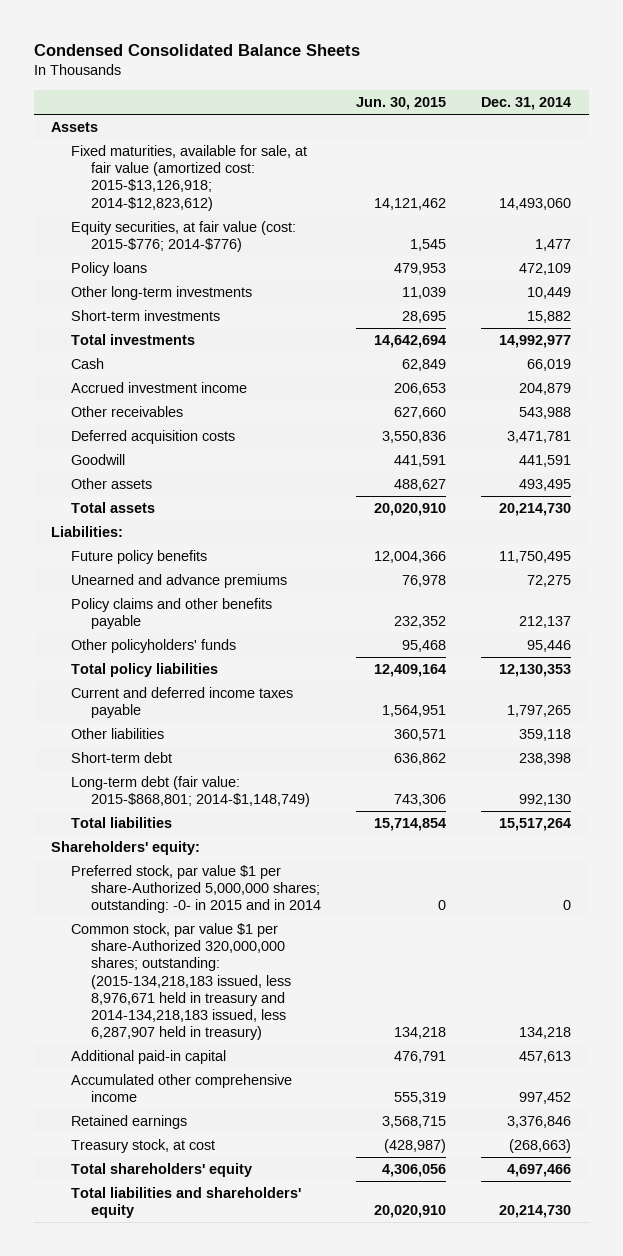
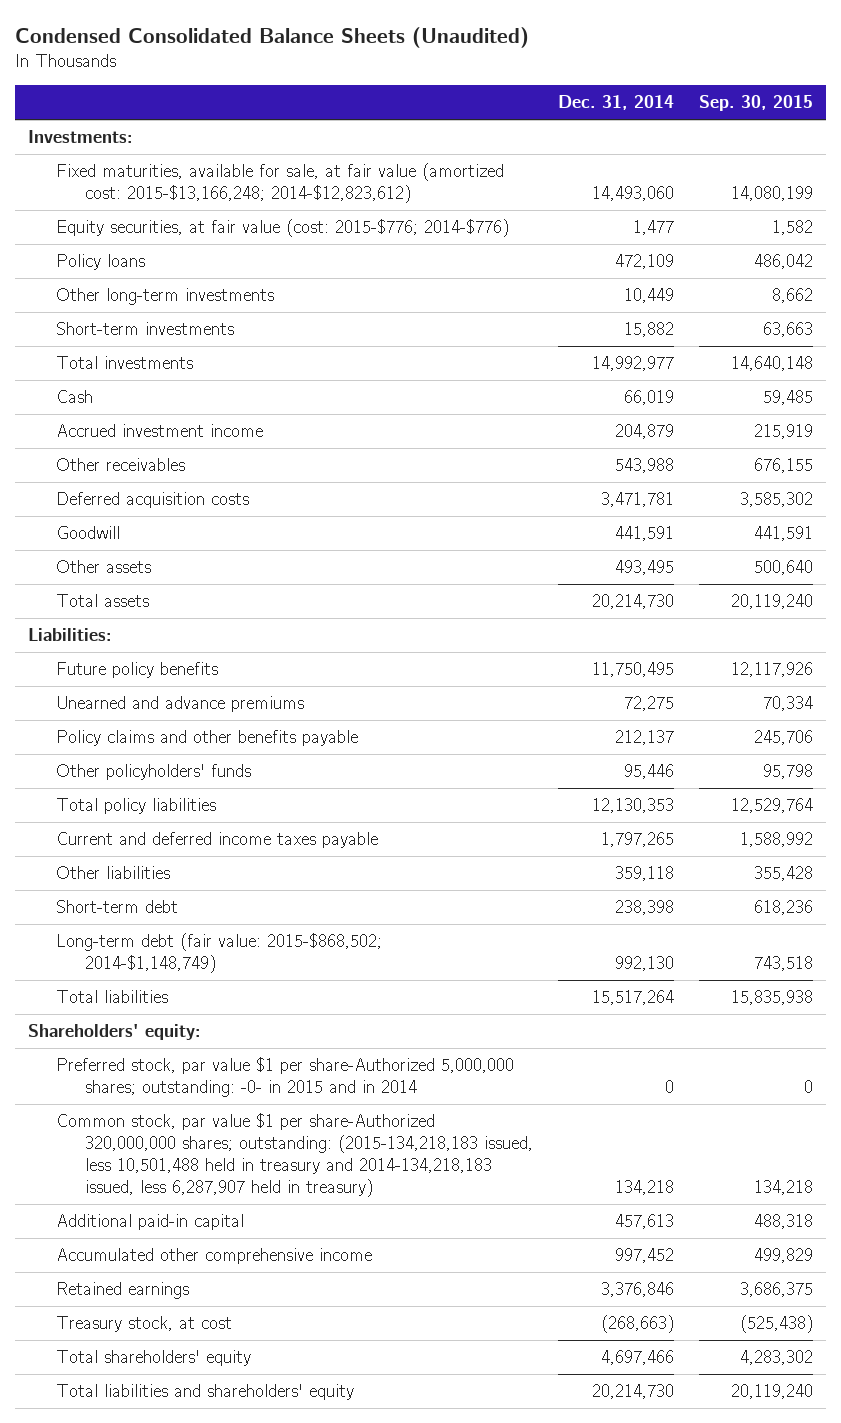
[33,43,360,56] Condensed Consolidated Balance Sheets -> [15,26,530,48] Condensed Consolidated Balance Sheets (Unaudited)
[356,96,447,110] Jun. 30, 2015 -> none
none -> [699,95,814,112] Sep. 30, 2015
[51,122,99,133] Assets -> none
none -> [27,130,133,144] Investments:
[70,145,307,211] Fixed maturities, available for sale, at fair value (amortized cost: 2015-$13,126,918; 2014-$12,823,612) -> [56,163,505,204] Fixed maturities, available for sale, at fair value (amortized cost: 2015-$13,166,248; 2014-$12,823,612)
[70,776,310,808] Long-term debt (fair value: 2015-$868,801; 2014-$1,148,749) -> [56,933,383,974] Long-term debt (fair value: 2015-$868,502; 2014-$1,148,749)
[70,923,291,1041] Common stock, par value $1 per share-Authorized 320,000,000 shares; outstanding: (2015-134,218,183 issued, less 8,976,671 held in treasury and 2014-134,218,183 issued, less 6,287,907 held in treasury) -> [56,1113,533,1198] Common stock, par value $1 per share-Authorized 320,000,000 shares; outstanding: (2015-134,218,183 issued, less 10,501,488 held in treasury and 2014-134,218,183 issued, less 6,287,907 held in treasury)

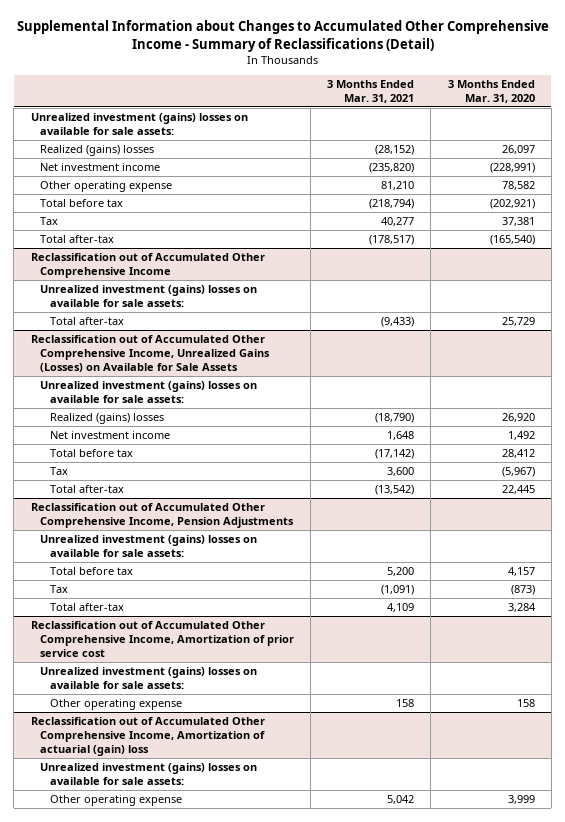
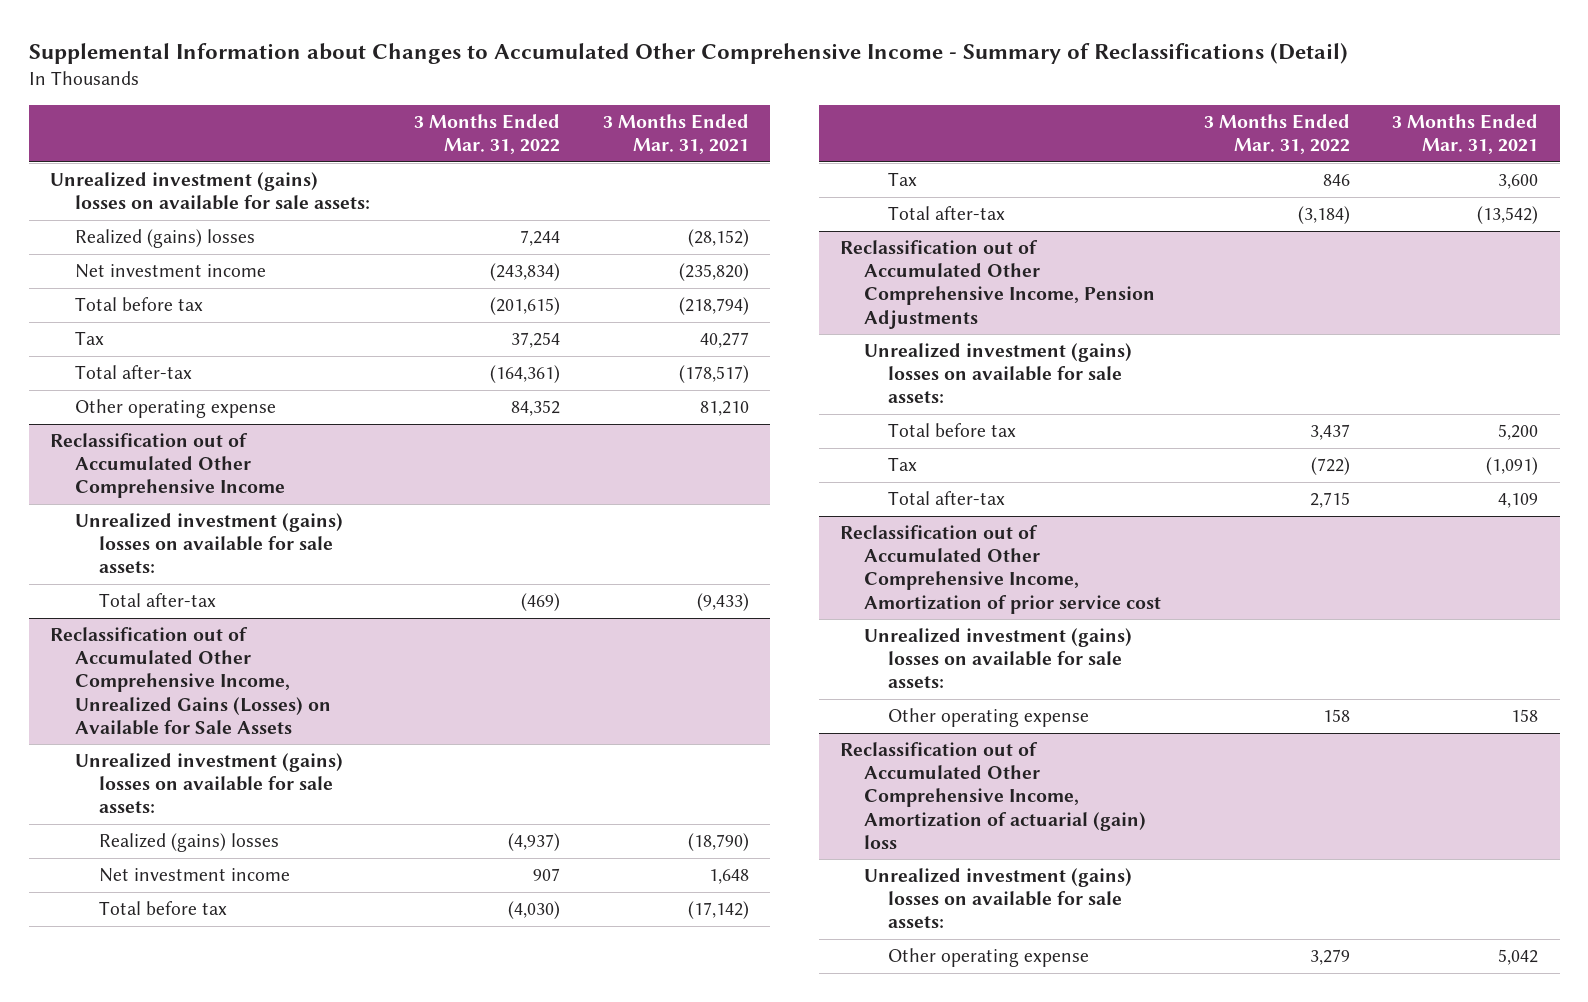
[447,80,535,104] 3 Months Ended Mar. 31, 2020 -> none
none -> [414,114,561,155] 3 Months Ended Mar. 31, 2022
[40,180,173,192] Other operating expense -> [74,399,276,419] Other operating expense

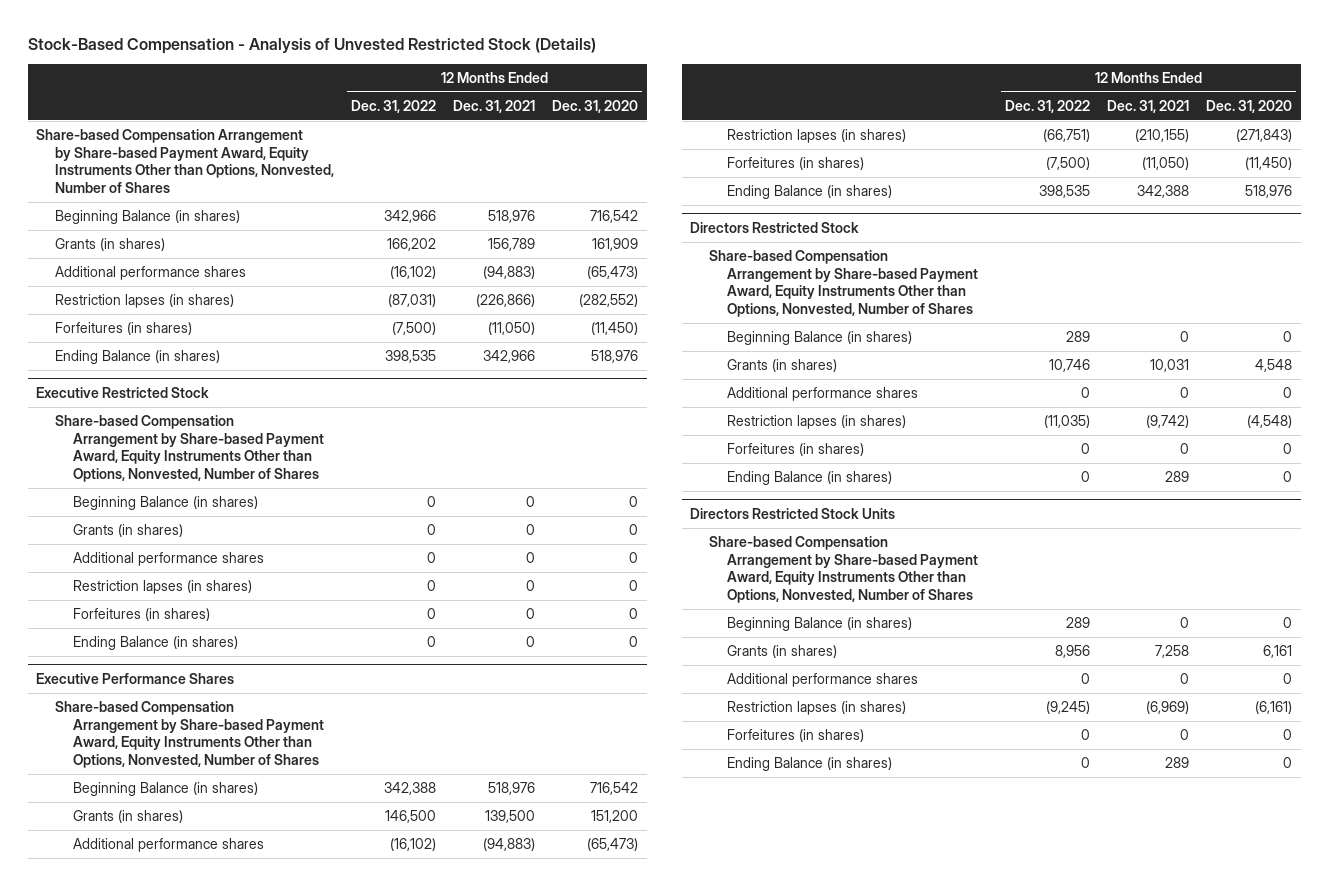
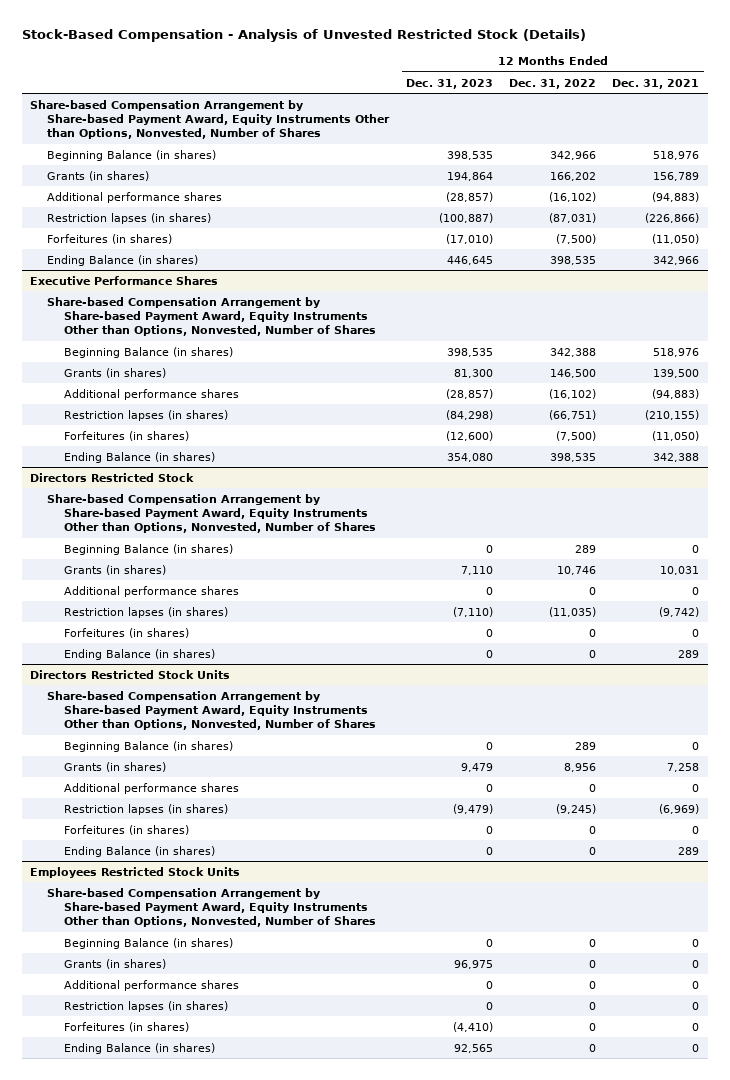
[552,99,639,113] Dec. 31, 2020 -> none
none -> [405,78,493,89] Dec. 31, 2023
[36,386,210,398] Executive Restricted Stock -> none
[54,415,325,482] Share-based Compensation Arrangement by Share-based Payment Award, Equity Instruments Other than Options, Nonvested, Number of Shares -> none
[73,496,259,511] Beginning Balance (in shares) -> none
[73,524,184,538] Grants (in shares) -> none
[73,552,265,567] Additional performance shares -> none
[73,580,253,595] Restriction lapses (in shares) -> none
[73,608,211,622] Forfeitures (in shares) -> none
[73,636,239,651] Ending Balance (in shares) -> none
none -> [30,866,241,878] Employees Restricted Stock Units
none -> [47,887,377,927] Share-based Compensation Arrangement by Share-based Payment Award, Equity Instruments Other than Options, Nonvested, Number of Shares
none -> [64,937,234,949] Beginning Balance (in shares)
none -> [64,958,167,969] Grants (in shares)
none -> [64,979,240,991] Additional performance shares
none -> [64,1000,229,1012] Restriction lapses (in shares)
none -> [64,1021,190,1032] Forfeitures (in shares)
none -> [64,1042,216,1054] Ending Balance (in shares)

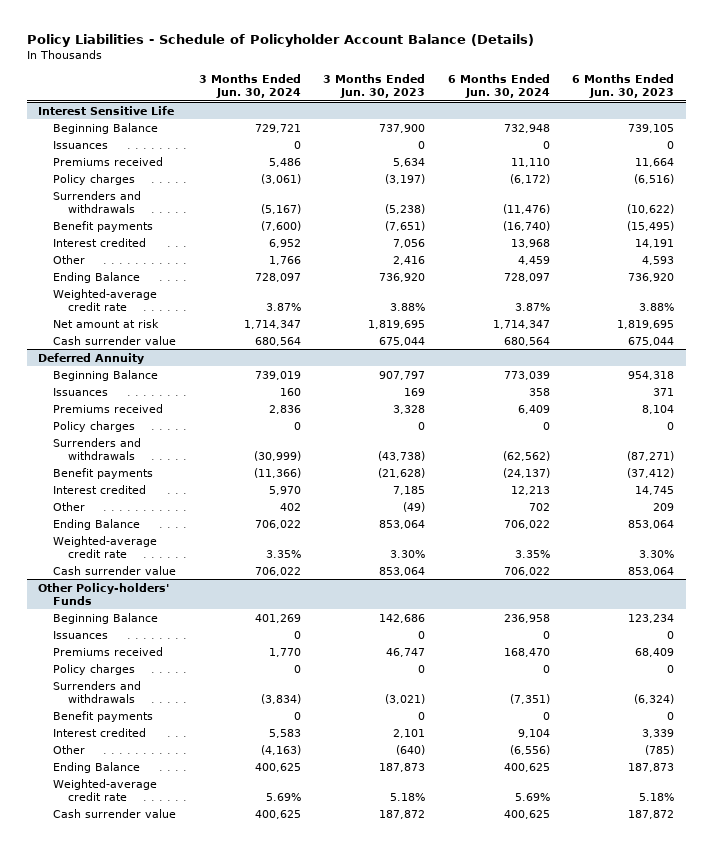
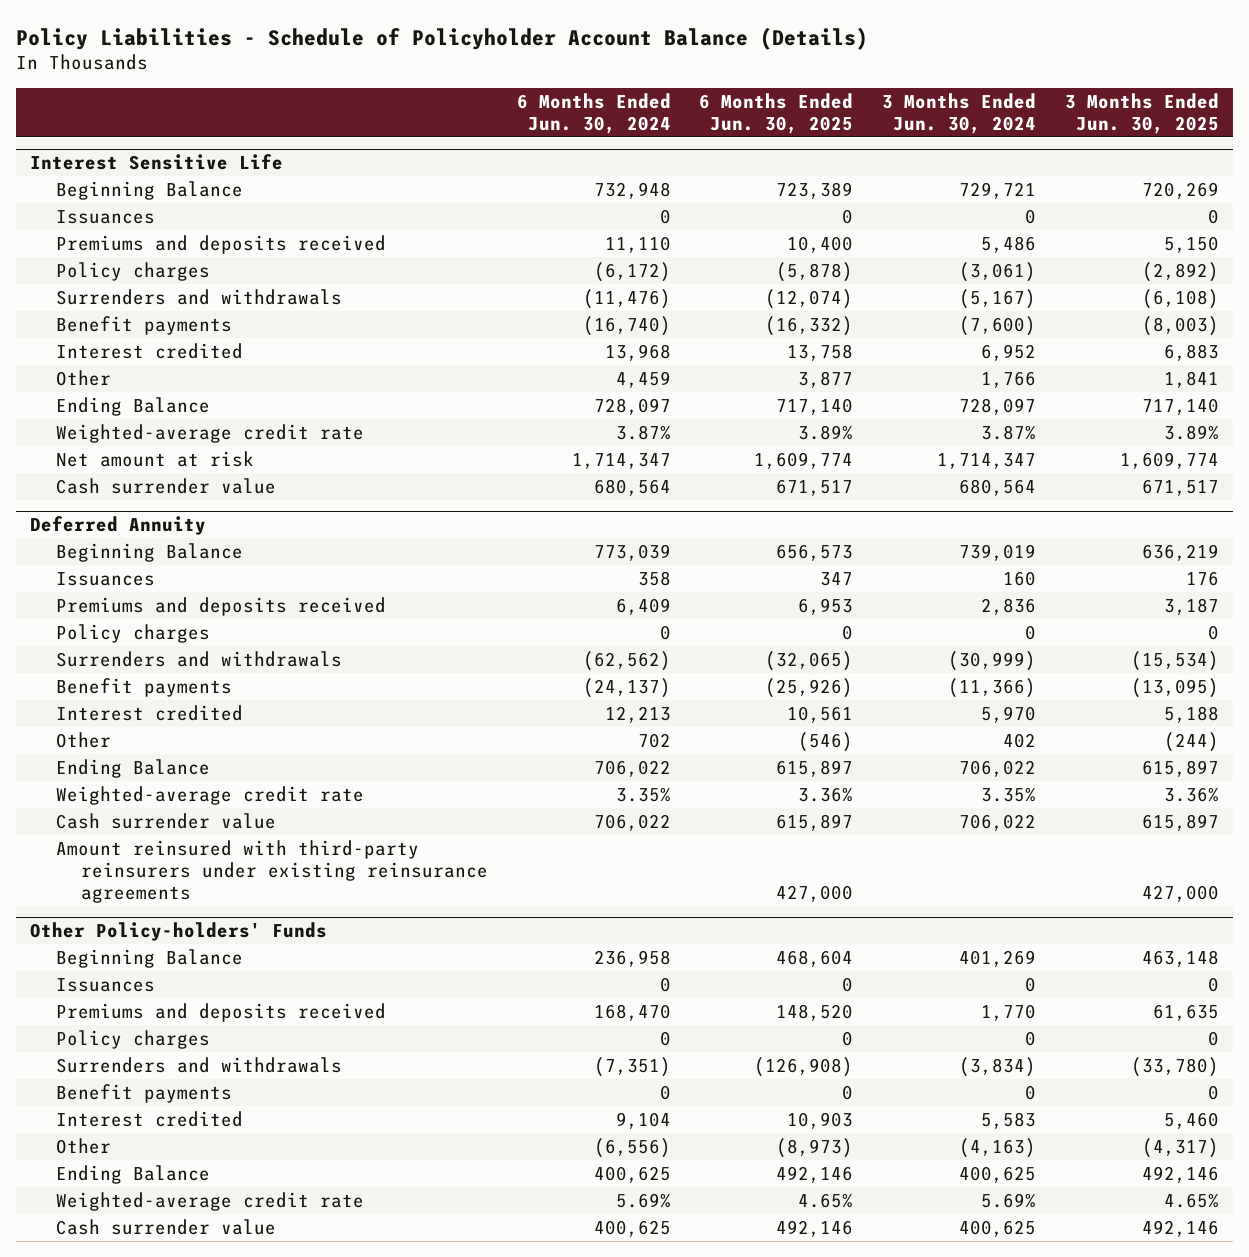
[323,74,426,99] 3 Months Ended Jun. 30, 2023 -> none
[572,74,675,99] 6 Months Ended Jun. 30, 2023 -> none
none -> [699,92,854,134] 6 Months Ended Jun. 30, 2025
none -> [1064,92,1219,134] 3 Months Ended Jun. 30, 2025
[53,156,164,166] Premiums received -> [55,234,386,254] Premiums and deposits received
[53,403,164,413] Premiums received -> [55,596,386,616] Premiums and deposits received
none -> [55,839,489,903] Amount reinsured with third-party reinsurers under existing reinsurance agreements
[53,646,164,656] Premiums received -> [55,1002,386,1022] Premiums and deposits received

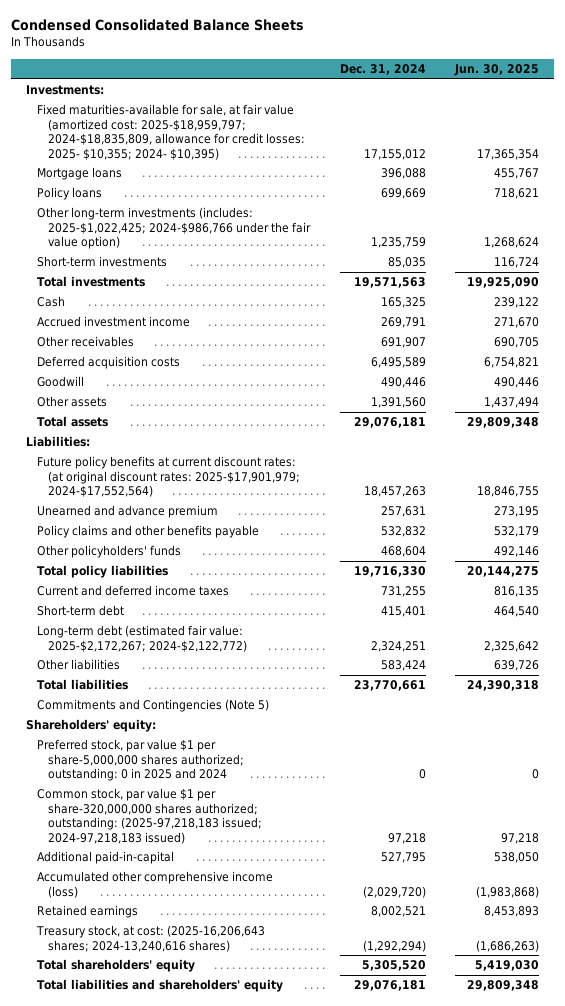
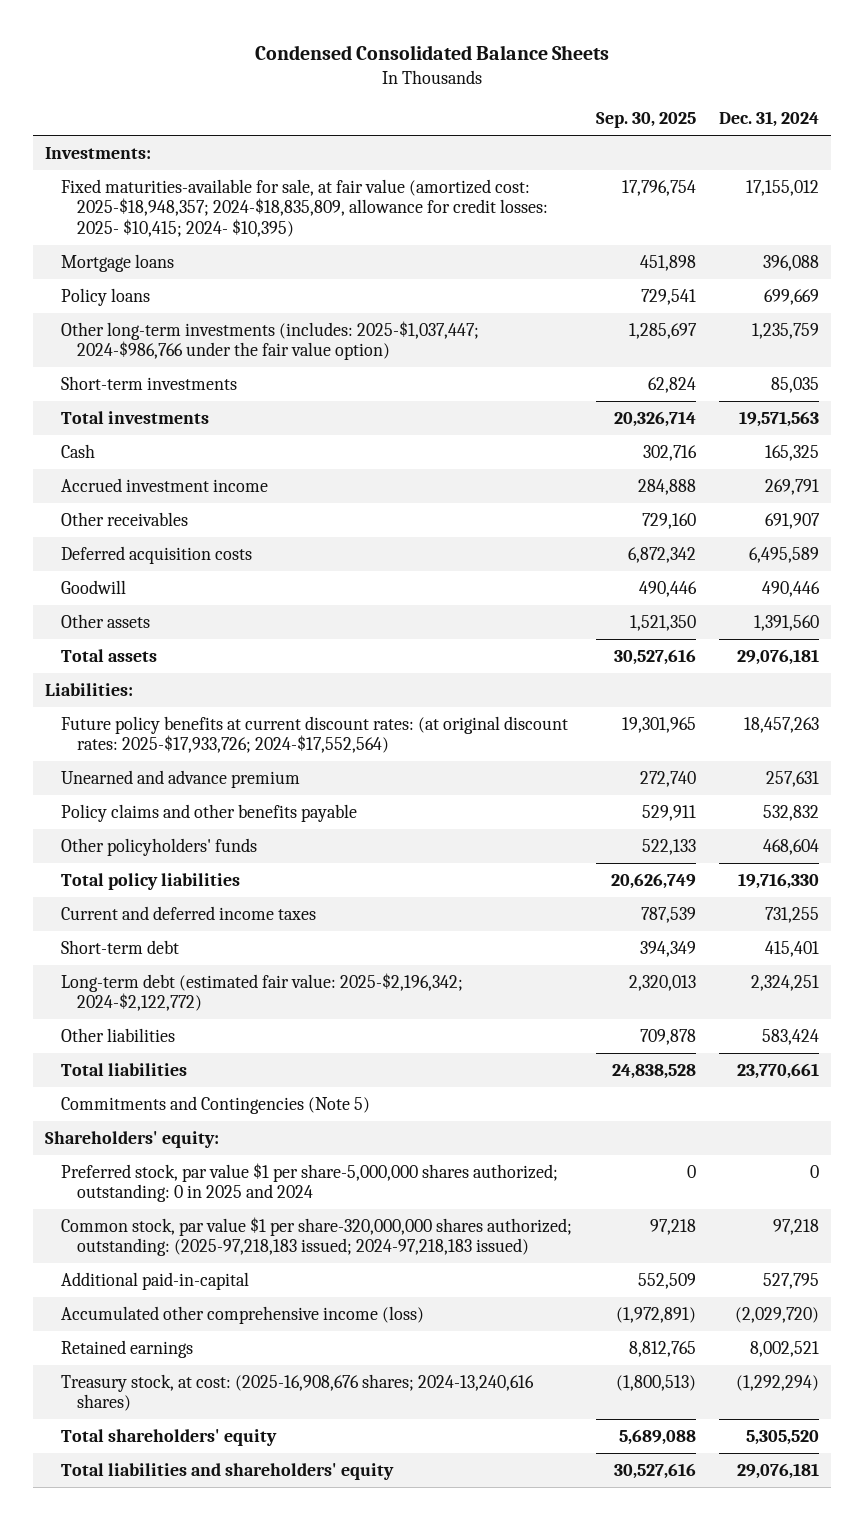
[454,63,540,76] Jun. 30, 2025 -> none
none -> [595,112,696,129] Sep. 30, 2025
[37,104,306,160] Fixed maturities-available for sale, at fair value (amortized cost: 2025-$18,959,797; 2024-$18,835,809, allowance for credit losses: 2025- $10,355; 2024- $10,395) -> [61,178,549,237] Fixed maturities-available for sale, at fair value (amortized cost: 2025-$18,948,357; 2024-$18,835,809, allowance for credit losses: 2025- $10,415; 2024- $10,395)
[37,207,312,250] Other long-term investments (includes: 2025-$1,022,425; 2024-$986,766 under the fair value option) -> [61,320,480,361] Other long-term investments (includes: 2025-$1,037,447; 2024-$986,766 under the fair value option)
[37,456,301,498] Future policy benefits at current discount rates: (at original discount rates: 2025-$17,901,979; 2024-$17,552,564) -> [61,715,569,754] Future policy benefits at current discount rates: (at original discount rates: 2025-$17,933,726; 2024-$17,552,564)
[37,625,248,652] Long-term debt (estimated fair value: 2025-$2,172,267; 2024-$2,122,772) -> [61,972,464,1012] Long-term debt (estimated fair value: 2025-$2,196,342; 2024-$2,122,772)
[36,925,266,952] Treasury stock, at cost: (2025-16,206,643 shares; 2024-13,240,616 shares) -> [61,1373,535,1412] Treasury stock, at cost: (2025-16,908,676 shares; 2024-13,240,616 shares)

